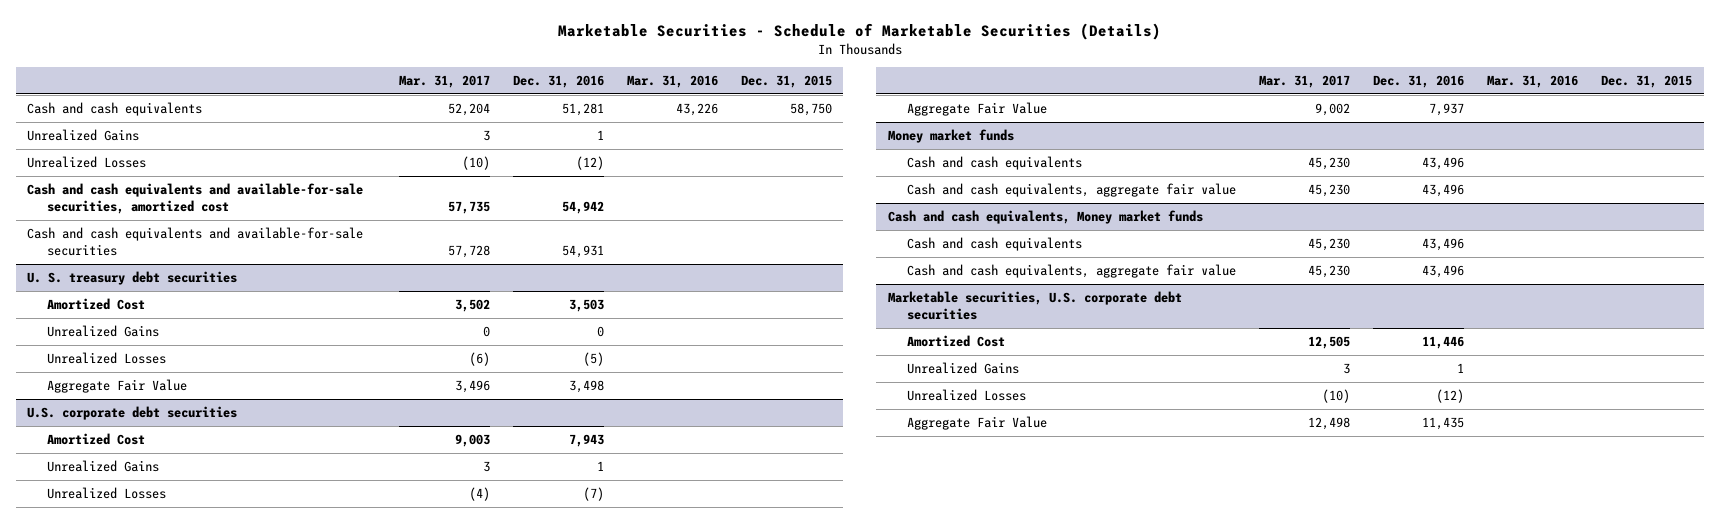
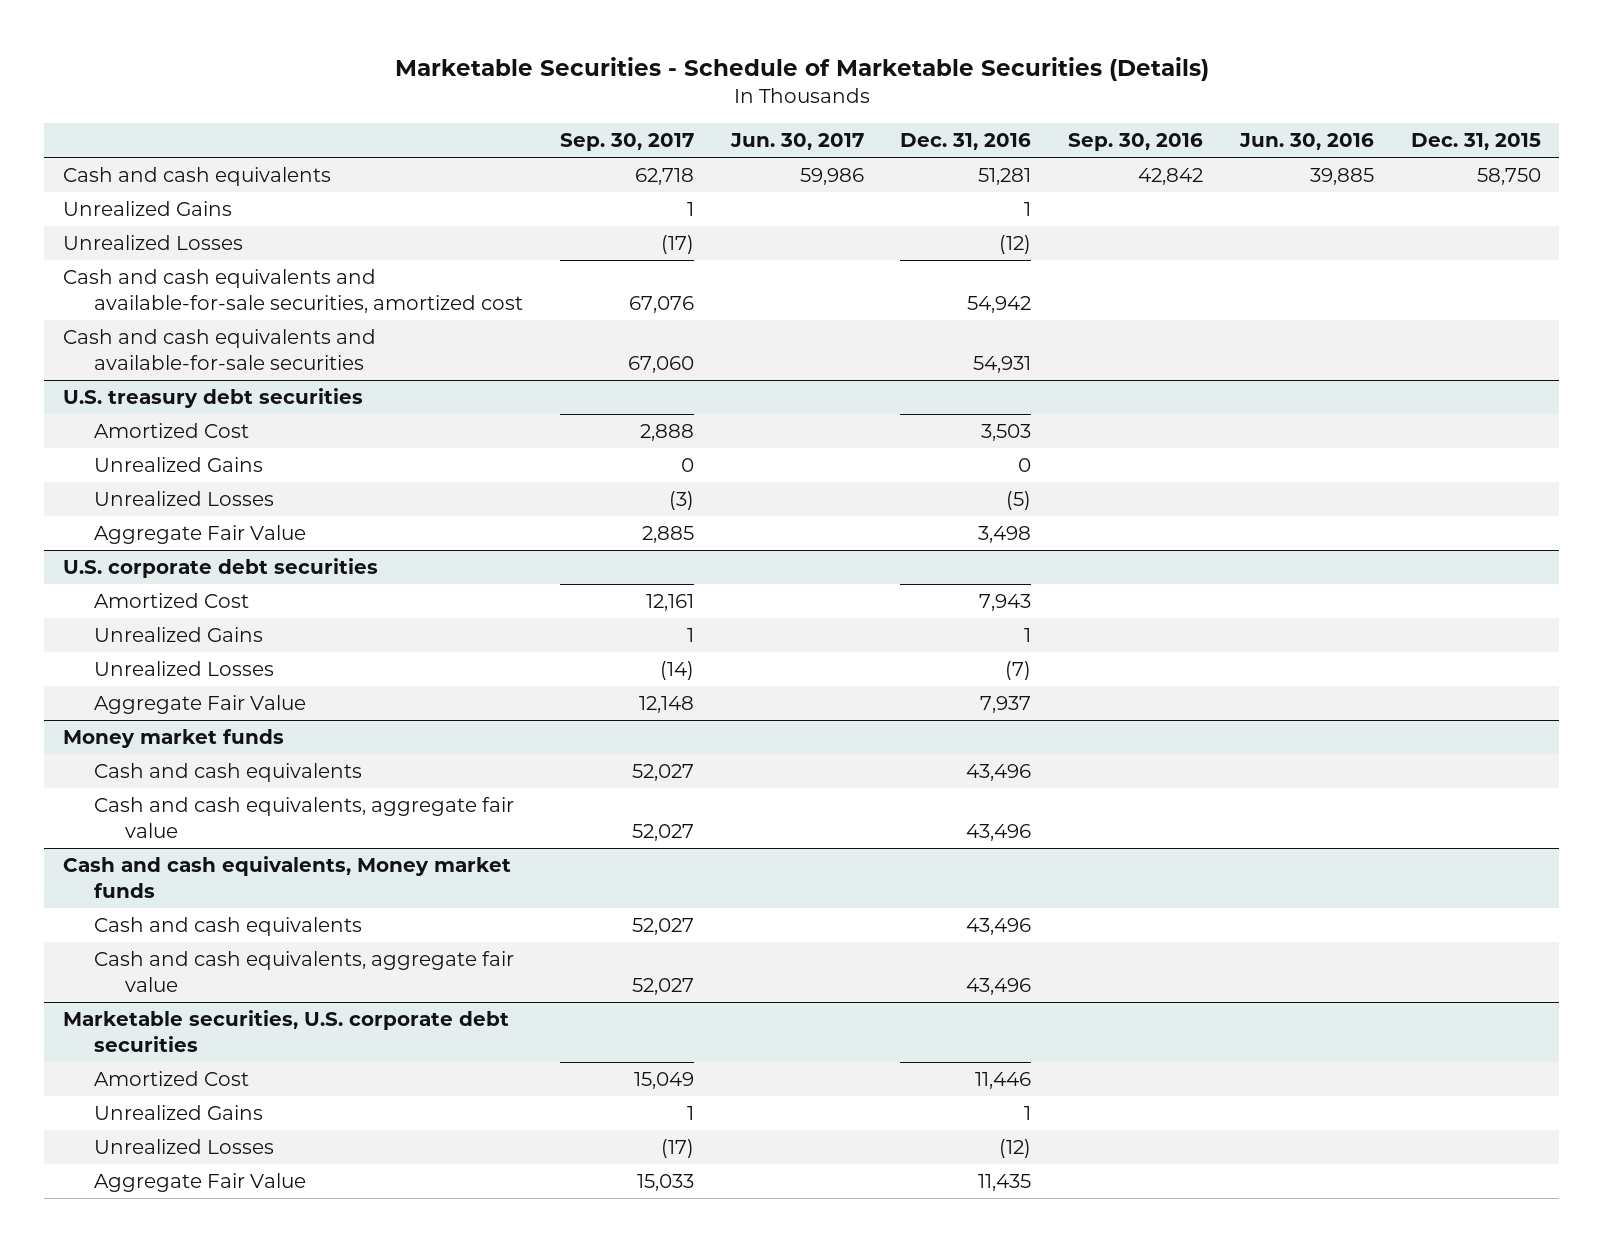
[398,75,490,89] Mar. 31, 2017 -> none
[626,75,718,89] Mar. 31, 2016 -> none
none -> [559,133,694,152] Sep. 30, 2017
none -> [729,133,864,151] Jun. 30, 2017
none -> [1068,133,1204,152] Sep. 30, 2016
none -> [1239,133,1375,151] Jun. 30, 2016
[27,271,238,286] U. S. treasury debt securities -> [62,388,363,409] U.S. treasury debt securities

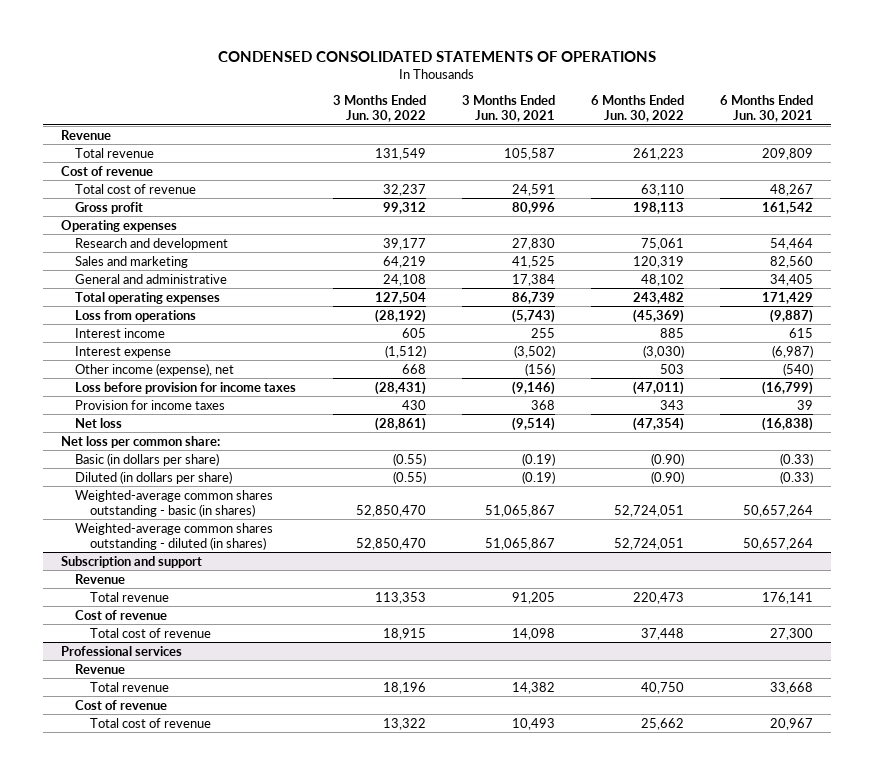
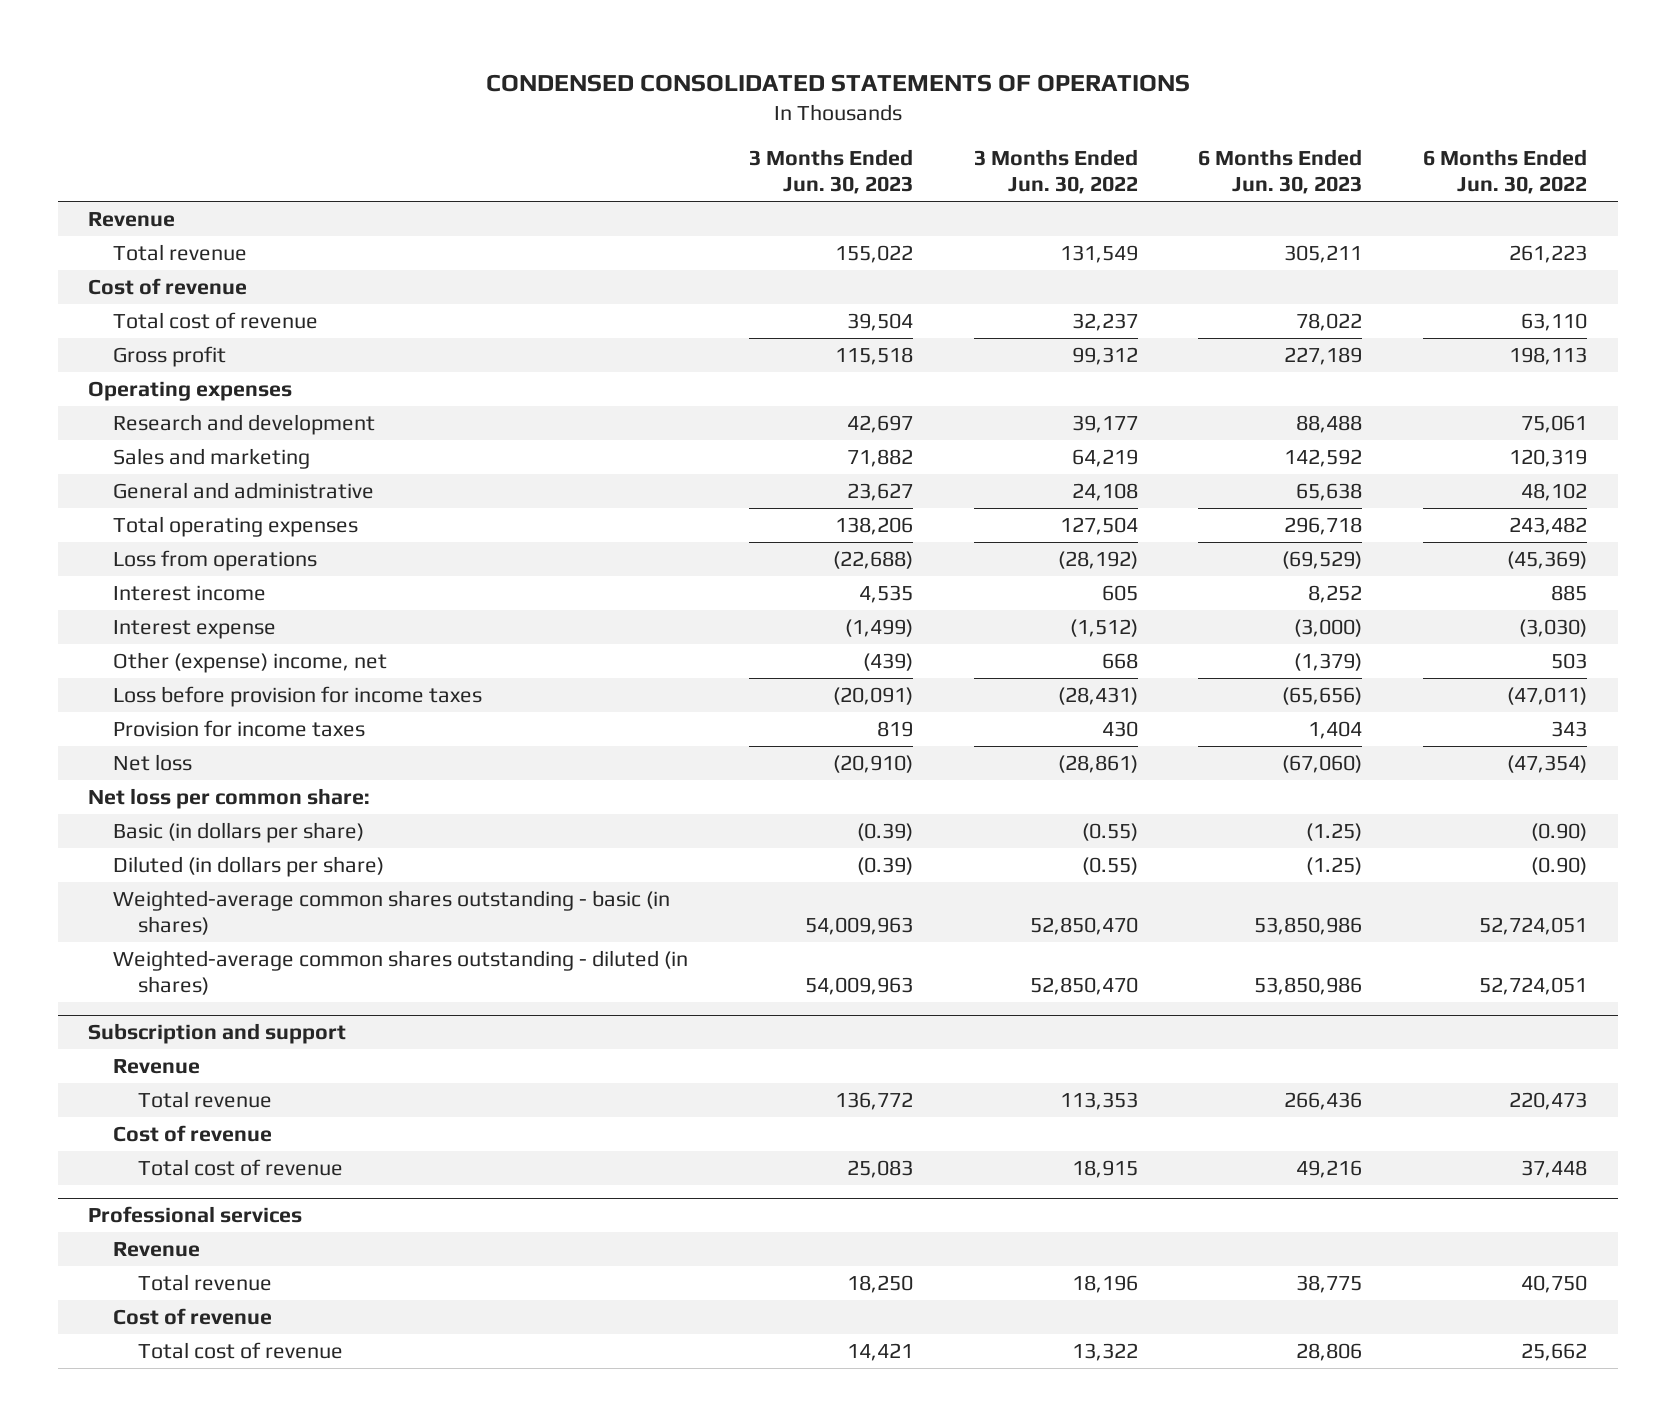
[461,95,555,123] 3 Months Ended Jun. 30, 2021 -> none
[720,95,814,123] 6 Months Ended Jun. 30, 2021 -> none
none -> [748,148,913,195] 3 Months Ended Jun. 30, 2023
none -> [1198,148,1363,195] 6 Months Ended Jun. 30, 2023
[75,362,235,376] Other income (expense), net -> [112,652,387,674] Other (expense) income, net

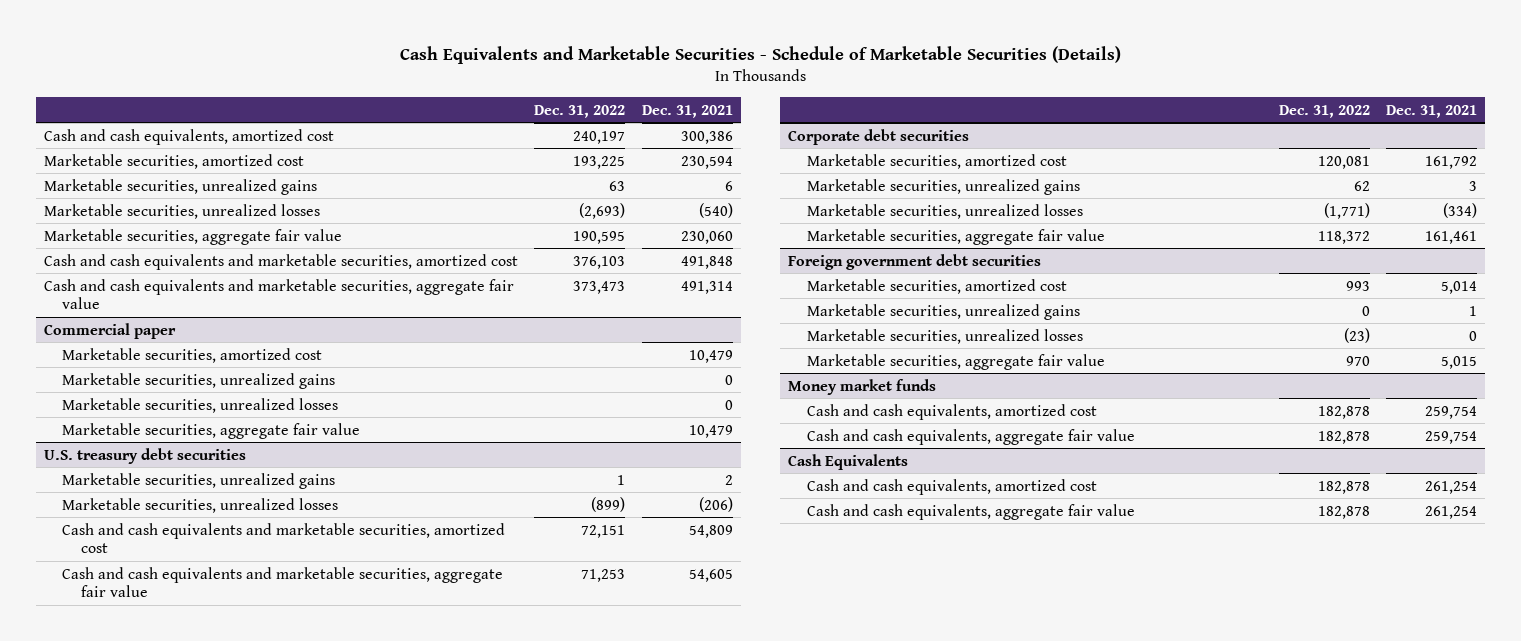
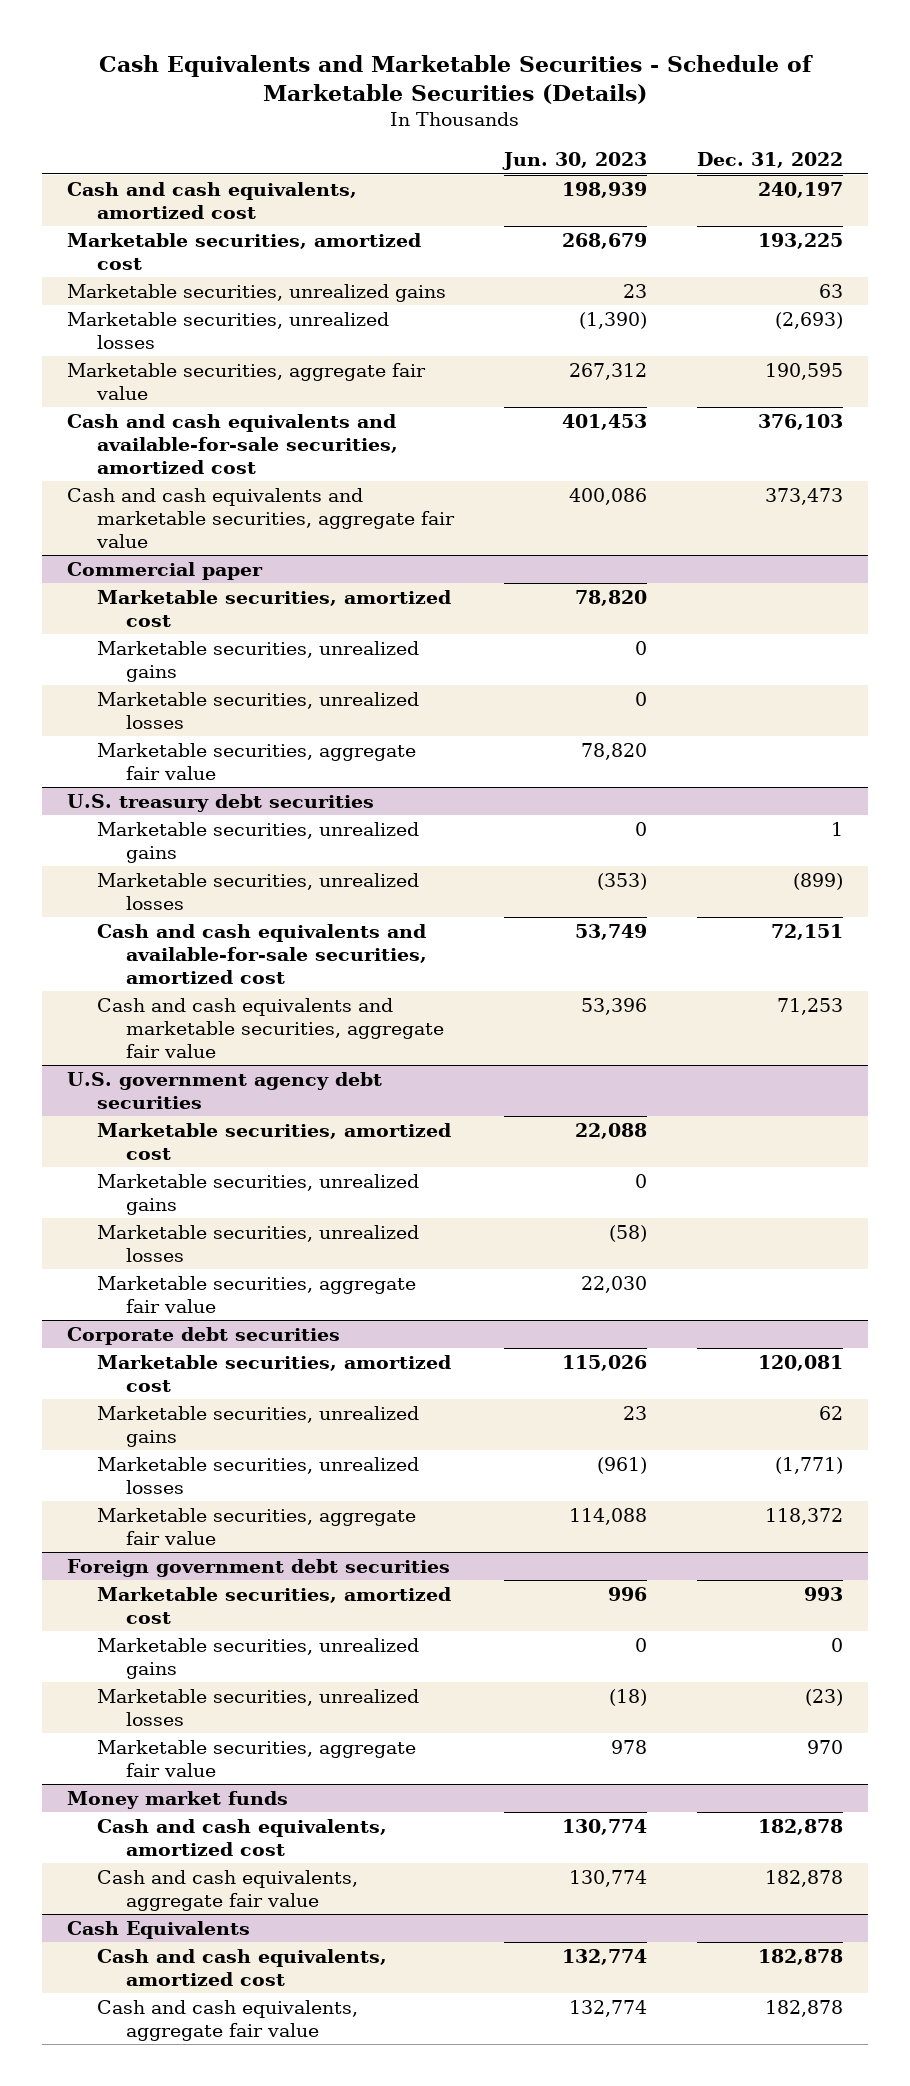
[641,104,733,118] Dec. 31, 2021 -> none
none -> [501,152,647,171] Jun. 30, 2023
[43,253,518,270] Cash and cash equivalents and marketable securities, amortized cost -> [67,414,398,474] Cash and cash equivalents and available-for-sale securities, amortized cost
[62,522,506,554] Cash and cash equivalents and marketable securities, amortized cost -> [96,924,427,984] Cash and cash equivalents and available-for-sale securities, amortized cost
none -> [67,1072,383,1109] U.S. government agency debt securities
none -> [96,1123,451,1160] Marketable securities, amortized cost
none -> [96,1174,419,1215] Marketable securities, unrealized gains
none -> [96,1225,419,1262] Marketable securities, unrealized losses
none -> [96,1276,416,1313] Marketable securities, aggregate fair value

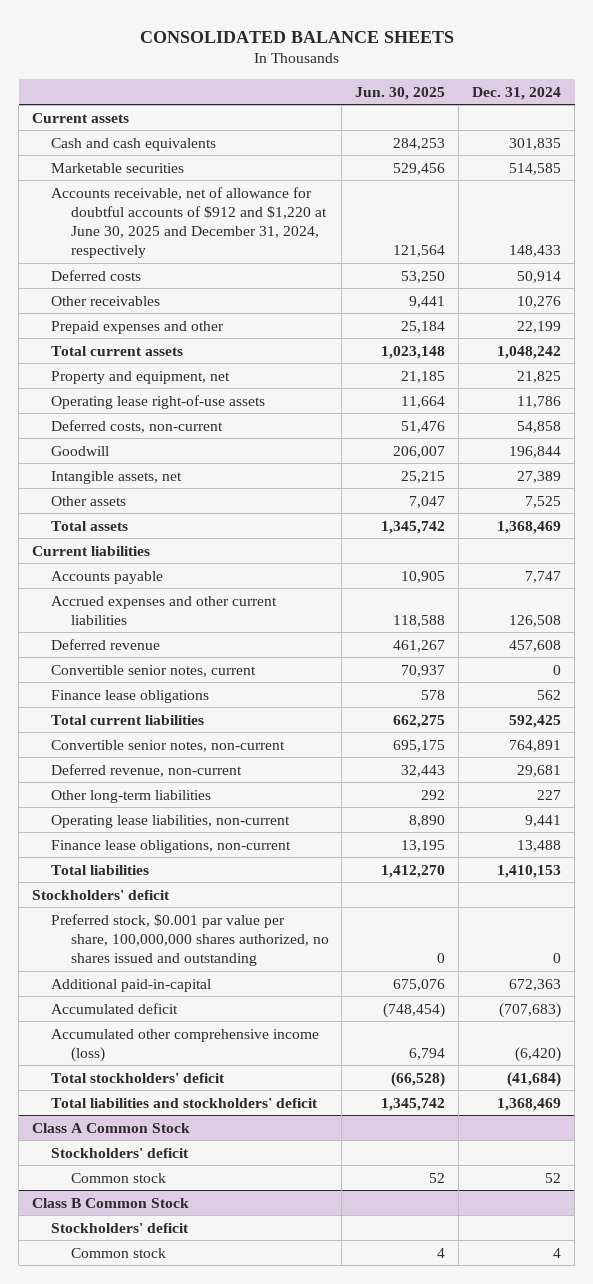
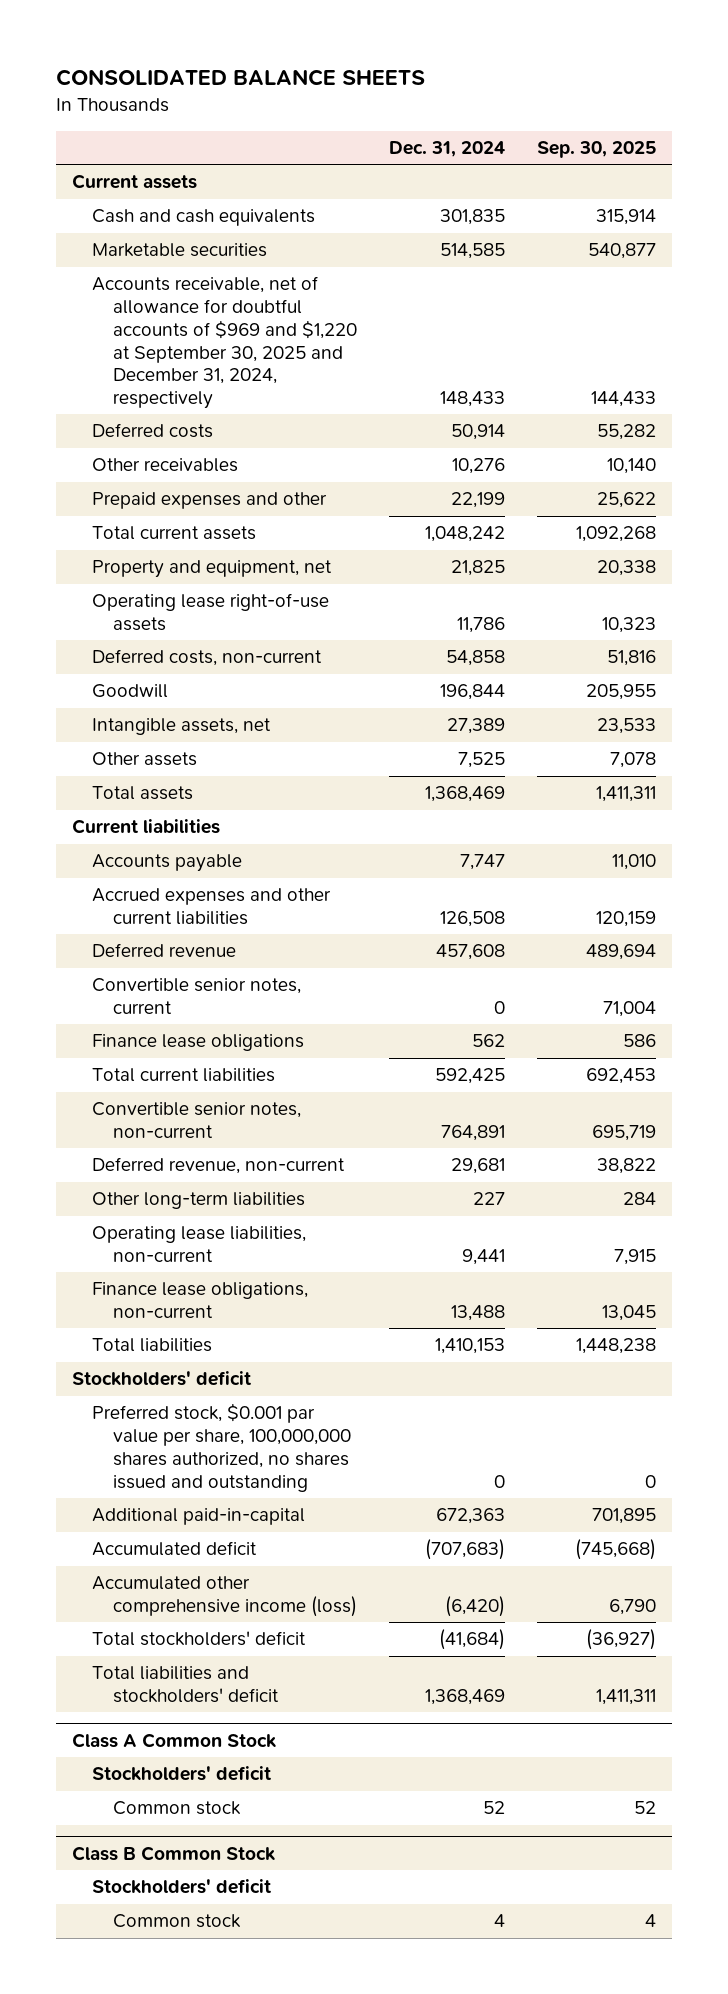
[355,86,446,100] Jun. 30, 2025 -> none
none -> [537,140,657,158] Sep. 30, 2025
[51,186,327,258] Accounts receivable, net of allowance for doubtful accounts of $912 and $1,220 at June 30, 2025 and December 31, 2024, respectively -> [92,276,358,410] Accounts receivable, net of allowance for doubtful accounts of $969 and $1,220 at September 30, 2025 and December 31, 2024, respectively

